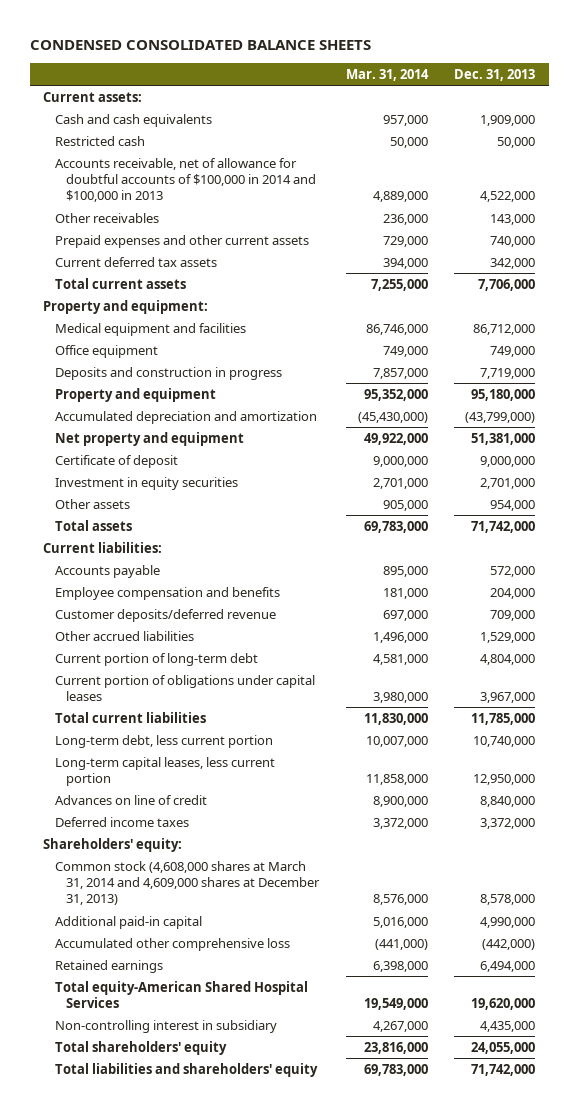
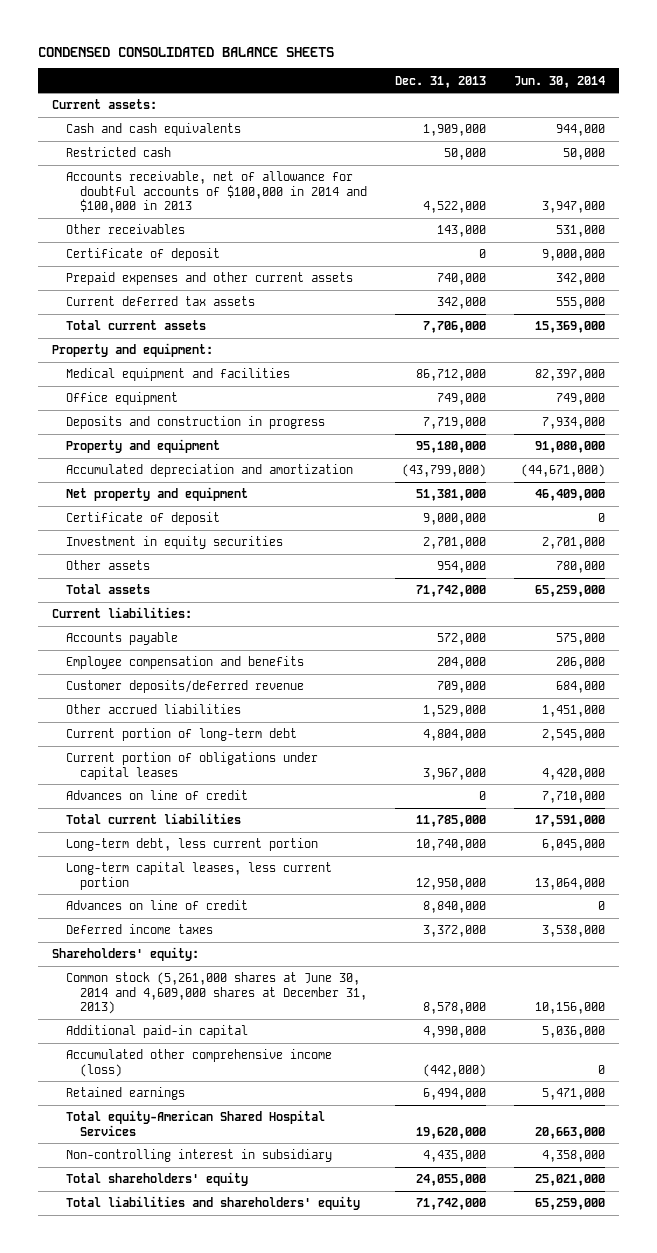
[345,68,429,81] Mar. 31, 2014 -> none
none -> [513,75,605,88] Jun. 30, 2014
none -> [66,248,221,262] Certificate of deposit
none -> [66,790,249,801] Advances on line of credit
[54,860,320,906] Common stock (4,608,000 shares at March 31, 2014 and 4,609,000 shares at December 31, 2013) -> [66,972,367,1014] Common stock (5,261,000 shares at June 30, 2014 and 4,609,000 shares at December 31, 2013)
[54,937,290,951] Accumulated other comprehensive loss -> [66,1049,333,1077] Accumulated other comprehensive income (loss)

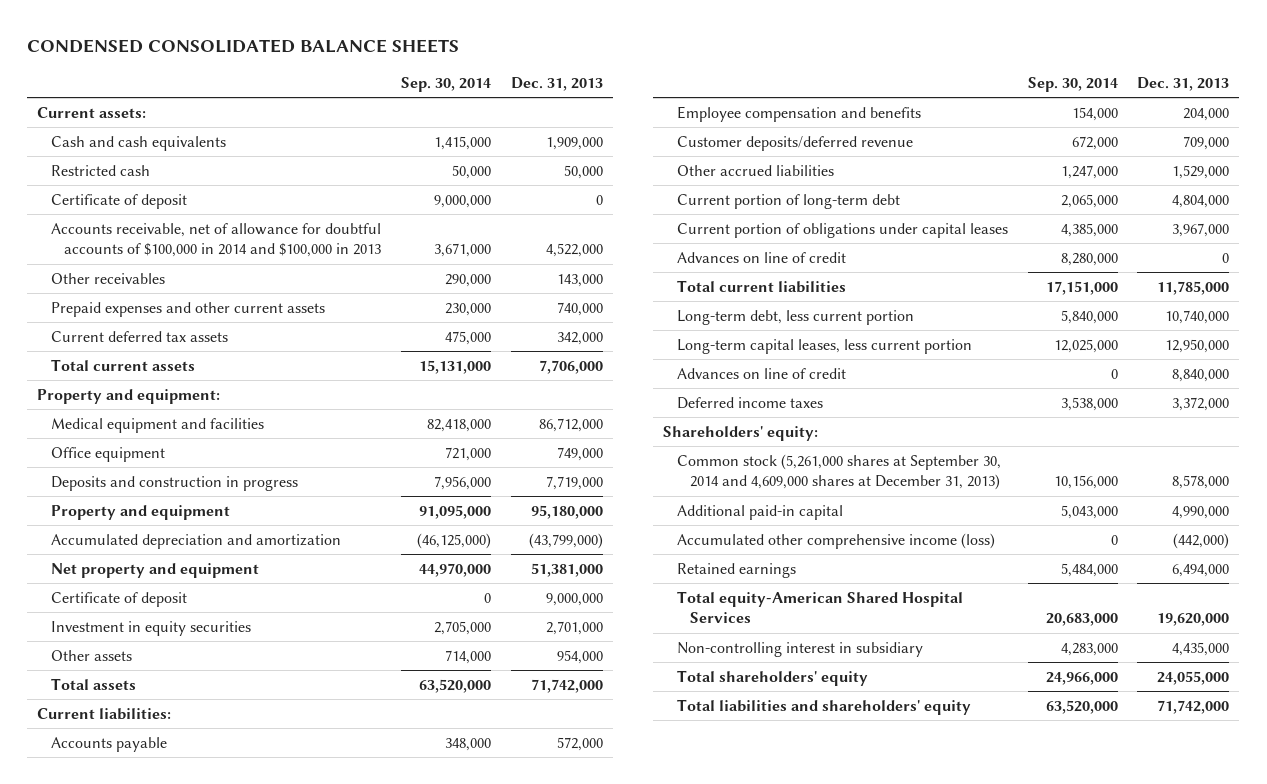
[513,75,605,88] Jun. 30, 2014 -> none
none -> [401,77,492,93] Sep. 30, 2014
[66,248,221,262] Certificate of deposit -> [50,193,187,209] Certificate of deposit
[66,972,367,1014] Common stock (5,261,000 shares at June 30, 2014 and 4,609,000 shares at December 31, 2013) -> [676,453,1001,491] Common stock (5,261,000 shares at September 30, 2014 and 4,609,000 shares at December 31, 2013)

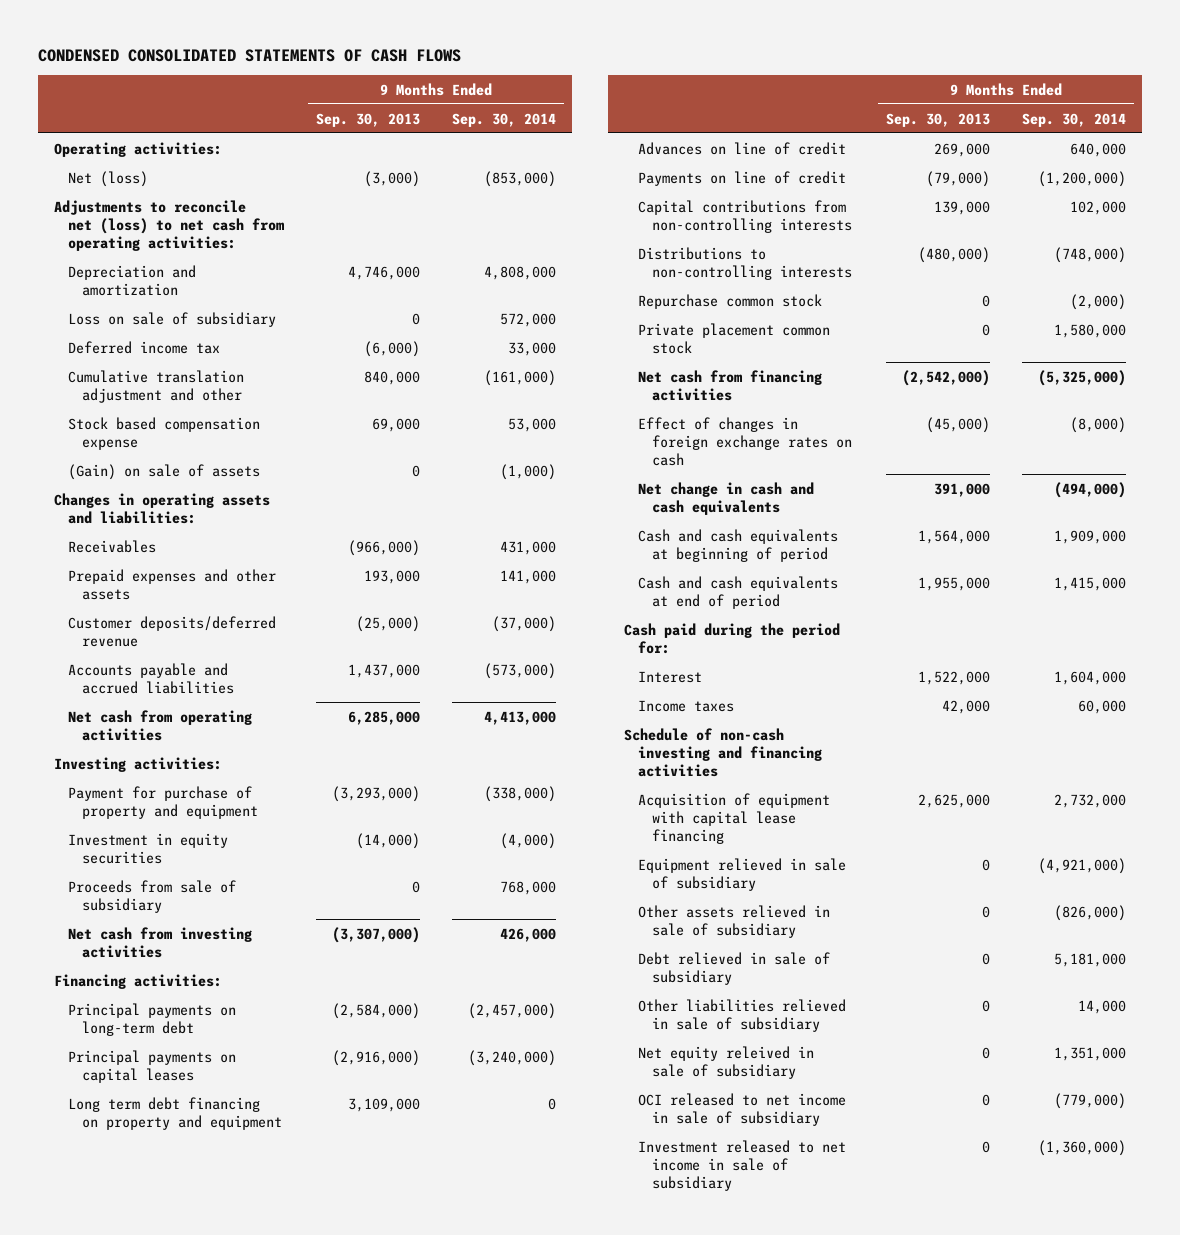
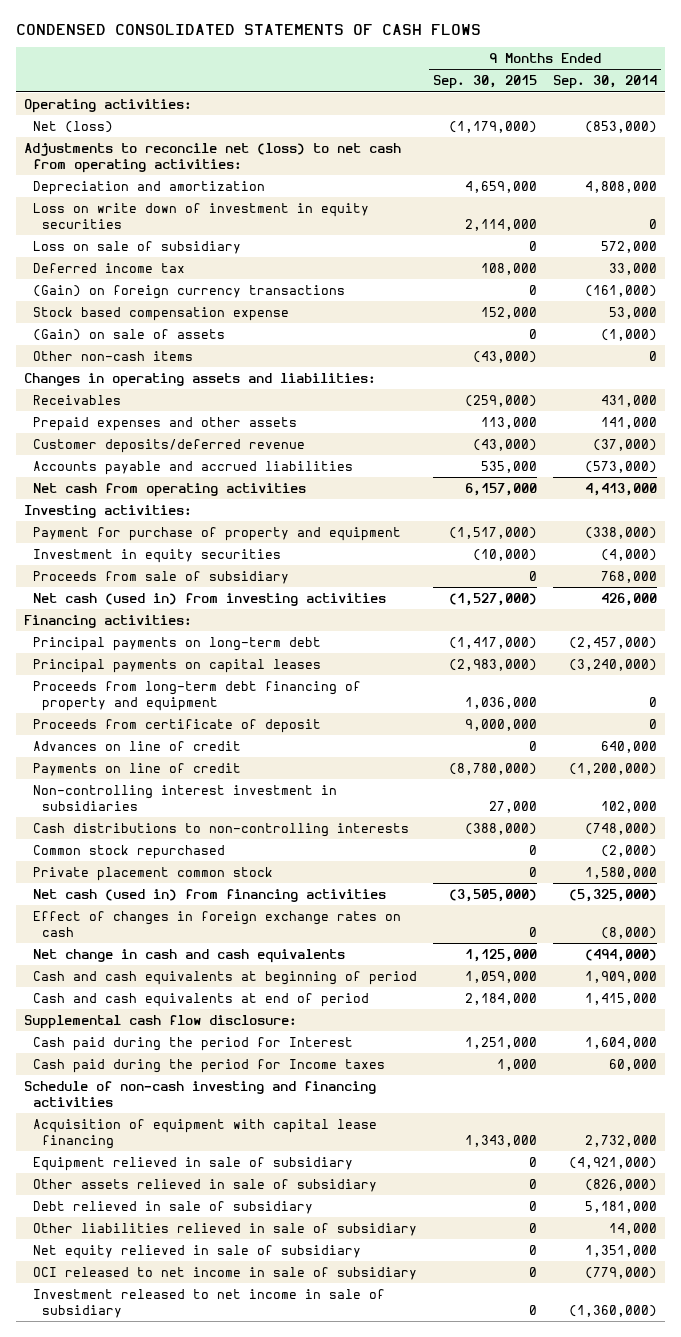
[316,112,421,127] Sep. 30, 2013 -> none
none -> [433,75,538,90] Sep. 30, 2015
none -> [33,202,370,229] Loss on write down of investment in equity securities
[67,369,244,403] Cumulative translation adjustment and other -> [33,284,346,299] (Gain) on foreign currency transactions
none -> [33,350,194,361] Other non-cash items
[67,926,252,958] Net cash from investing activities -> [33,592,387,606] Net cash (used in) from investing activities
[67,1096,282,1130] Long term debt financing on property and equipment -> [33,680,362,711] Proceeds from long-term debt financing of property and equipment
none -> [33,718,322,733] Proceeds from certificate of deposit
[637,246,852,280] Distributions to non-controlling interests -> none
none -> [33,784,338,811] Non-controlling interest investment in subsidiaries
[637,199,852,233] Capital contributions from non-controlling interests -> [33,822,410,837] Cash distributions to non-controlling interests
[1070,200,1127,215] 102,000 -> [585,822,658,835] (748,000)
[637,293,822,309] Repurchase common stock -> [33,844,226,859] Common stock repurchased
[637,369,822,401] Net cash from financing activities -> [33,888,387,902] Net cash (used in) from financing activities
[624,622,841,654] Cash paid during the period for: -> none
none -> [23,1014,297,1029] Supplemental cash flow disclosure:
[637,670,702,683] Interest -> [33,1036,354,1051] Cash paid during the period for Interest
[637,699,734,712] Income taxes -> [33,1058,386,1073] Cash paid during the period for Income taxes
[637,1045,814,1079] Net equity releived in sale of subsidiary -> [33,1244,362,1259] Net equity relieved in sale of subsidiary

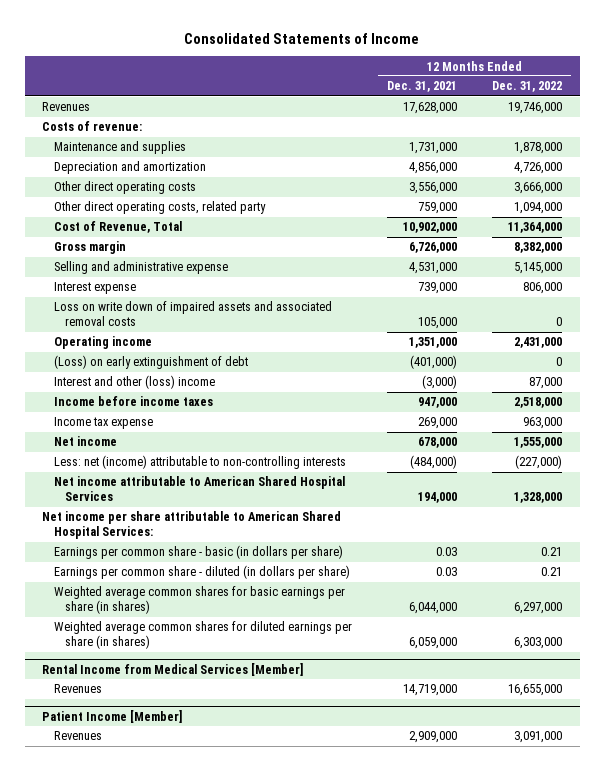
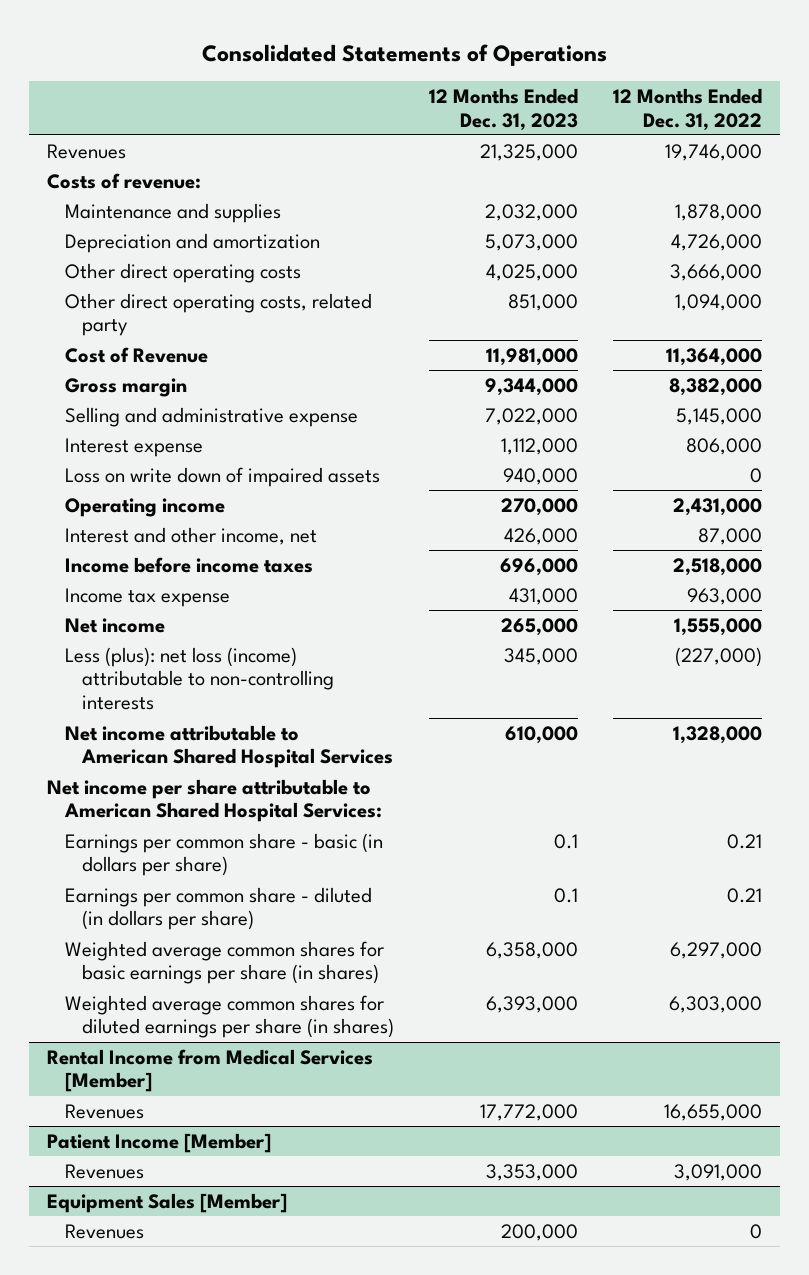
[184,32,420,44] Consolidated Statements of Income -> [201,43,607,66] Consolidated Statements of Operations
[386,81,457,93] Dec. 31, 2021 -> none
none -> [429,87,579,131] 12 Months Ended Dec. 31, 2023
[53,221,182,234] Cost of Revenue, Total -> [64,346,208,363] Cost of Revenue
[53,301,332,327] Loss on write down of impaired assets and associated removal costs -> [64,466,380,487] Loss on write down of impaired assets
[53,355,248,370] (Loss) on early extinguishment of debt -> none
[53,375,215,390] Interest and other (loss) income -> [64,526,317,545] Interest and other income, net
[53,455,346,470] Less: net (income) attributable to non-controlling interests -> [64,646,335,711] Less (plus): net loss (income) attributable to non-controlling interests
none -> [46,1192,287,1213] Equipment Sales [Member]
none -> [64,1223,144,1239] Revenues

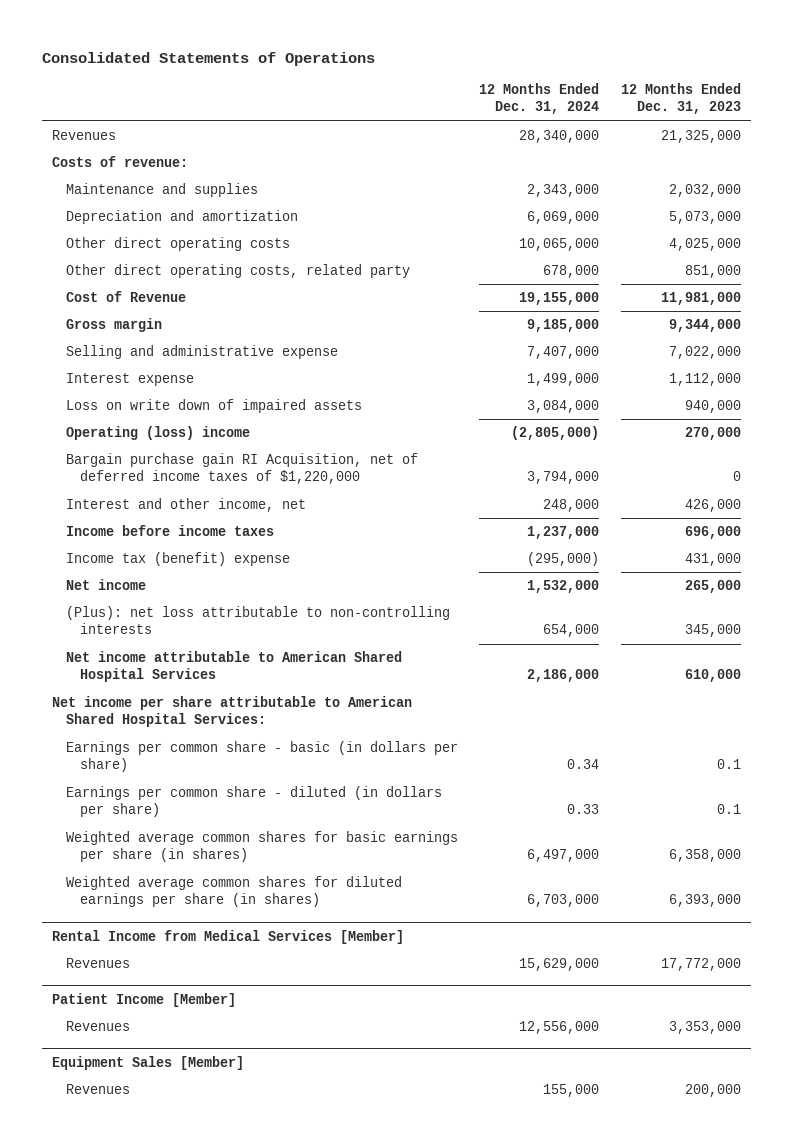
[613,87,763,131] 12 Months Ended Dec. 31, 2022 -> none
none -> [479,83,600,115] 12 Months Ended Dec. 31, 2024
[64,497,225,517] Operating income -> [66,426,251,441] Operating (loss) income
none -> [66,453,419,485] Bargain purchase gain RI Acquisition, net of deferred income taxes of $1,220,000
[64,587,230,607] Income tax expense -> [66,552,291,567] Income tax (benefit) expense
[64,646,335,711] Less (plus): net loss (income) attributable to non-controlling interests -> [66,606,451,635] (Plus): net loss attributable to non-controlling interests

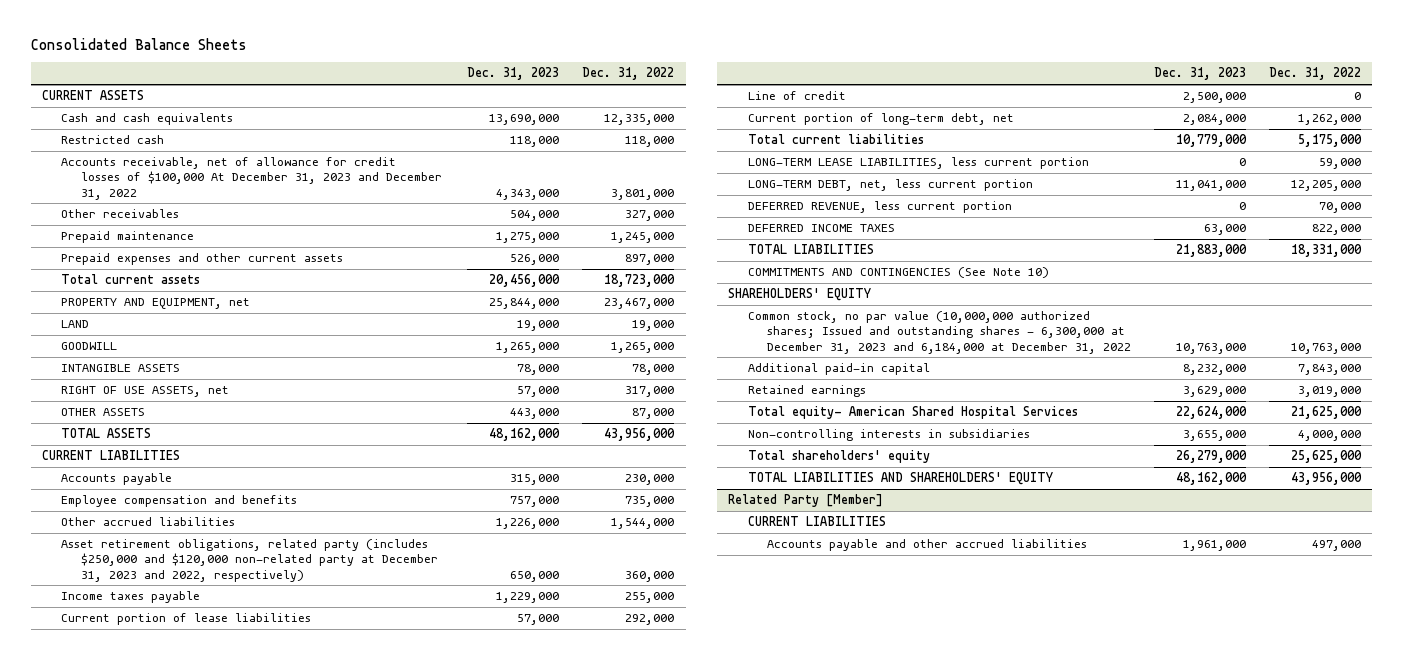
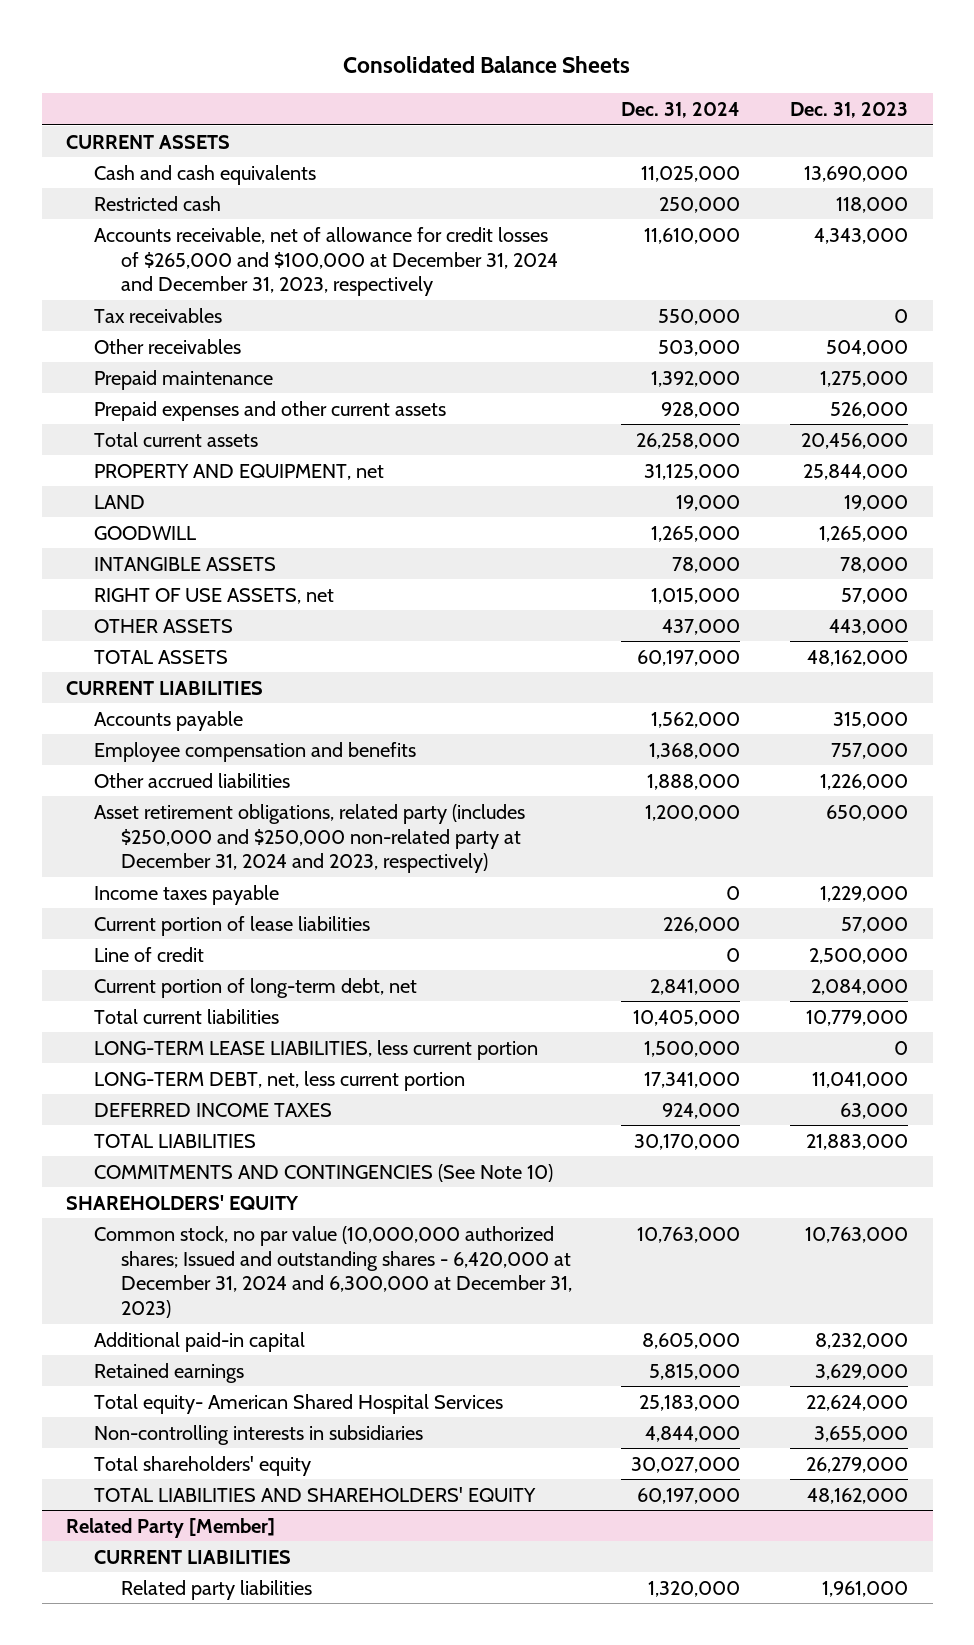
[582,67,675,81] Dec. 31, 2022 -> none
none -> [621,101,741,118] Dec. 31, 2024
[61,157,442,200] Accounts receivable, net of allowance for credit losses of $100,000 At December 31, 2023 and December 31, 2022 -> [93,226,559,297] Accounts receivable, net of allowance for credit losses of $265,000 and $100,000 at December 31, 2024 and December 31, 2023, respectively
none -> [93,307,222,323] Tax receivables
[61,539,438,582] Asset retirement obligations, related party (includes $250,000 and $120,000 non-related party at December 31, 2023 and 2022, respectively) -> [93,803,525,874] Asset retirement obligations, related party (includes $250,000 and $250,000 non-related party at December 31, 2024 and 2023, respectively)
[747,201,1012,214] DEFERRED REVENUE, less current portion -> none
[747,311,1131,354] Common stock, no par value (10,000,000 authorized shares; Issued and outstanding shares - 6,300,000 at December 31, 2023 and 6,184,000 at December 31, 2022 -> [93,1225,573,1318] Common stock, no par value (10,000,000 authorized shares; Issued and outstanding shares - 6,420,000 at December 31, 2024 and 6,300,000 at December 31, 2023)
[766,539,1087,552] Accounts payable and other accrued liabilities -> [121,1579,313,1600] Related party liabilities

